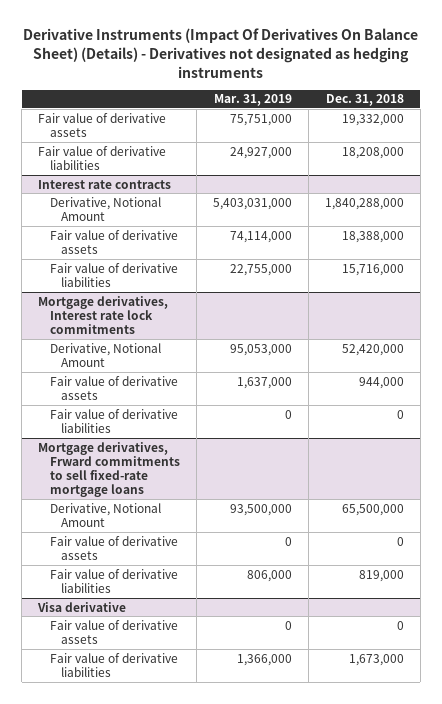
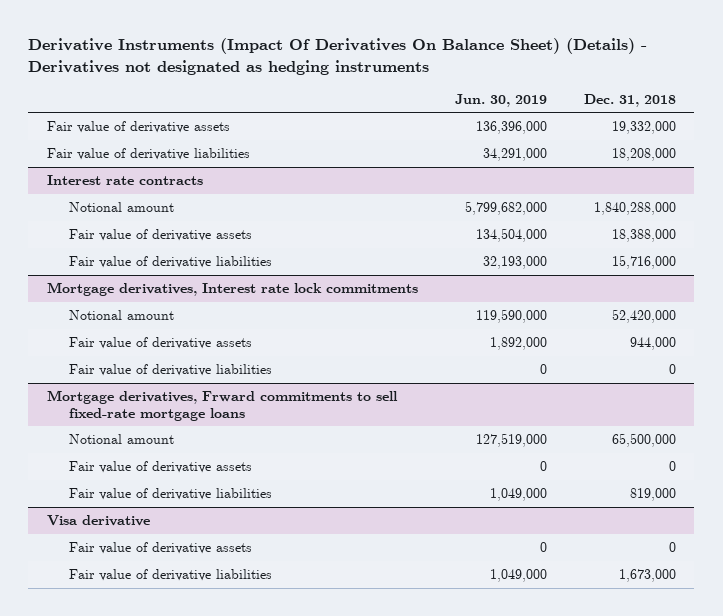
[213,94,292,107] Mar. 31, 2019 -> none
none -> [454,93,547,107] Jun. 30, 2019
[49,196,161,221] Derivative, Notional Amount -> [68,202,174,213] Notional amount
[49,342,161,367] Derivative, Notional Amount -> [68,310,174,321] Notional amount
[49,502,161,527] Derivative, Notional Amount -> [68,434,174,445] Notional amount

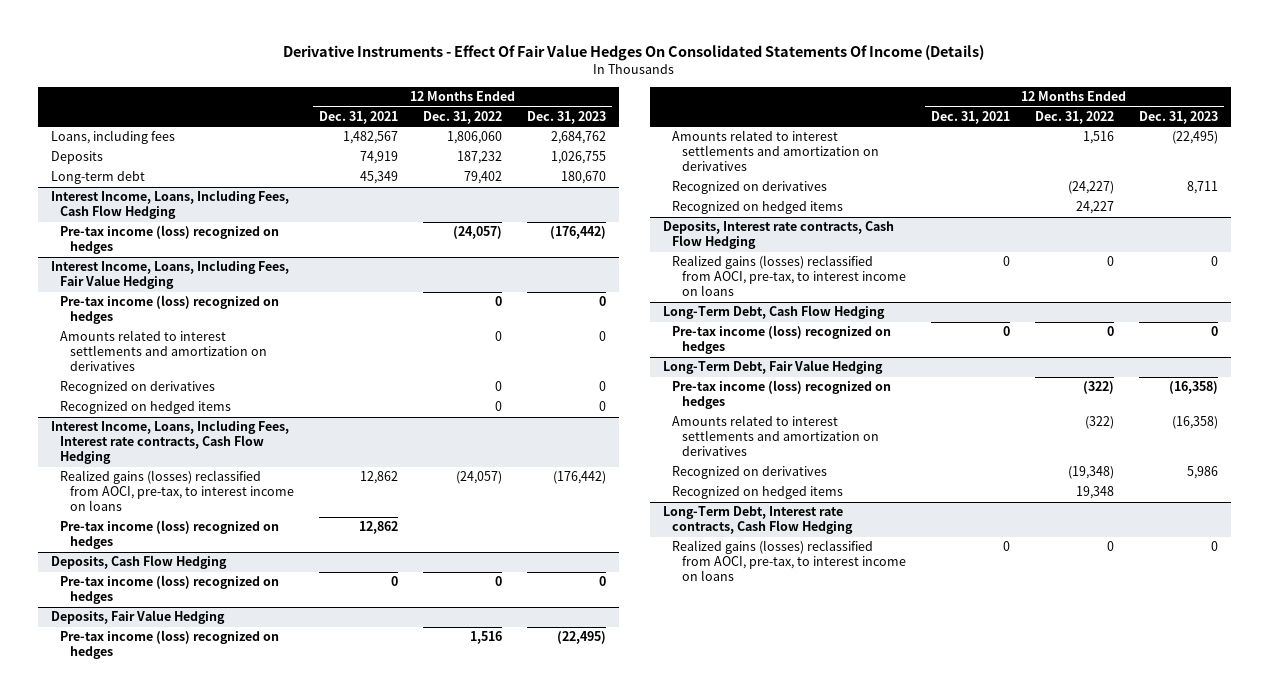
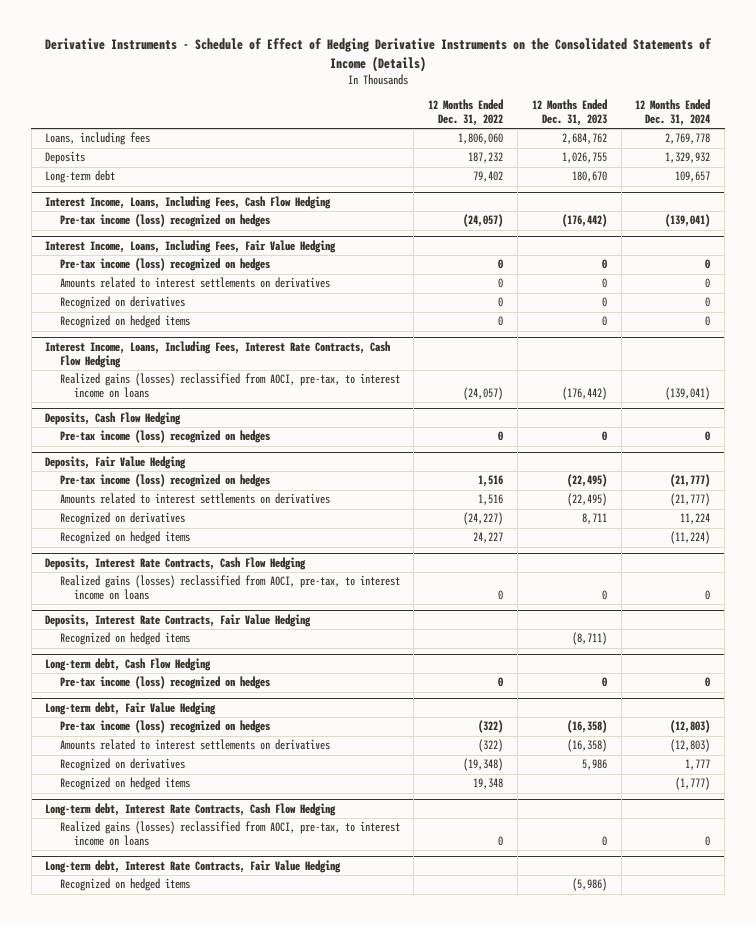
[283,45,985,62] Derivative Instruments - Effect Of Fair Value Hedges On Consolidated Statements Of Income (Details) -> [44,38,712,72] Derivative Instruments - Schedule of Effect of Hedging Derivative Instruments on the Consolidated Statements of Income (Details)
[318,110,398,124] Dec. 31, 2021 -> none
none -> [635,99,711,127] 12 Months Ended Dec. 31, 2024
[60,330,267,372] Amounts related to interest settlements and amortization on derivatives -> [59,277,330,289] Amounts related to interest settlements on derivatives
[50,420,289,465] Interest Income, Loans, Including Fees, Interest rate contracts, Cash Flow Hedging -> [45,341,391,369] Interest Income, Loans, Including Fees, Interest Rate Contracts, Cash Flow Hedging
[60,520,280,550] Pre-tax income (loss) recognized on hedges -> none
[672,130,879,172] Amounts related to interest settlements and amortization on derivatives -> [59,493,330,505] Amounts related to interest settlements on derivatives
[662,221,894,250] Deposits, Interest rate contracts, Cash Flow Hedging -> [45,557,307,571] Deposits, Interest Rate Contracts, Cash Flow Hedging
none -> [45,614,312,628] Deposits, Interest Rate Contracts, Fair Value Hedging
none -> [59,632,190,646] Recognized on hedged items
[662,305,885,320] Long-Term Debt, Cash Flow Hedging -> [45,658,212,672] Long-term debt, Cash Flow Hedging
[662,360,883,375] Long-Term Debt, Fair Value Hedging -> [45,702,217,716] Long-term debt, Fair Value Hedging
[672,415,879,457] Amounts related to interest settlements and amortization on derivatives -> [59,739,330,751] Amounts related to interest settlements on derivatives
[662,506,854,535] Long-Term Debt, Interest rate contracts, Cash Flow Hedging -> [45,803,337,817] Long-term debt, Interest Rate Contracts, Cash Flow Hedging
none -> [45,860,342,874] Long-term debt, Interest Rate Contracts, Fair Value Hedging
none -> [59,878,190,892] Recognized on hedged items

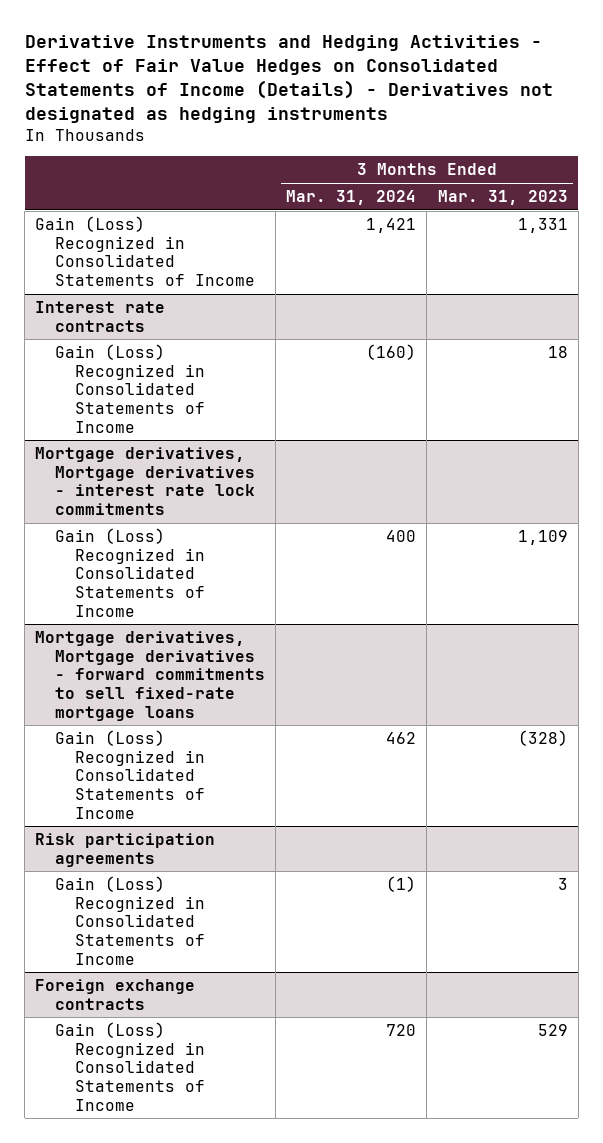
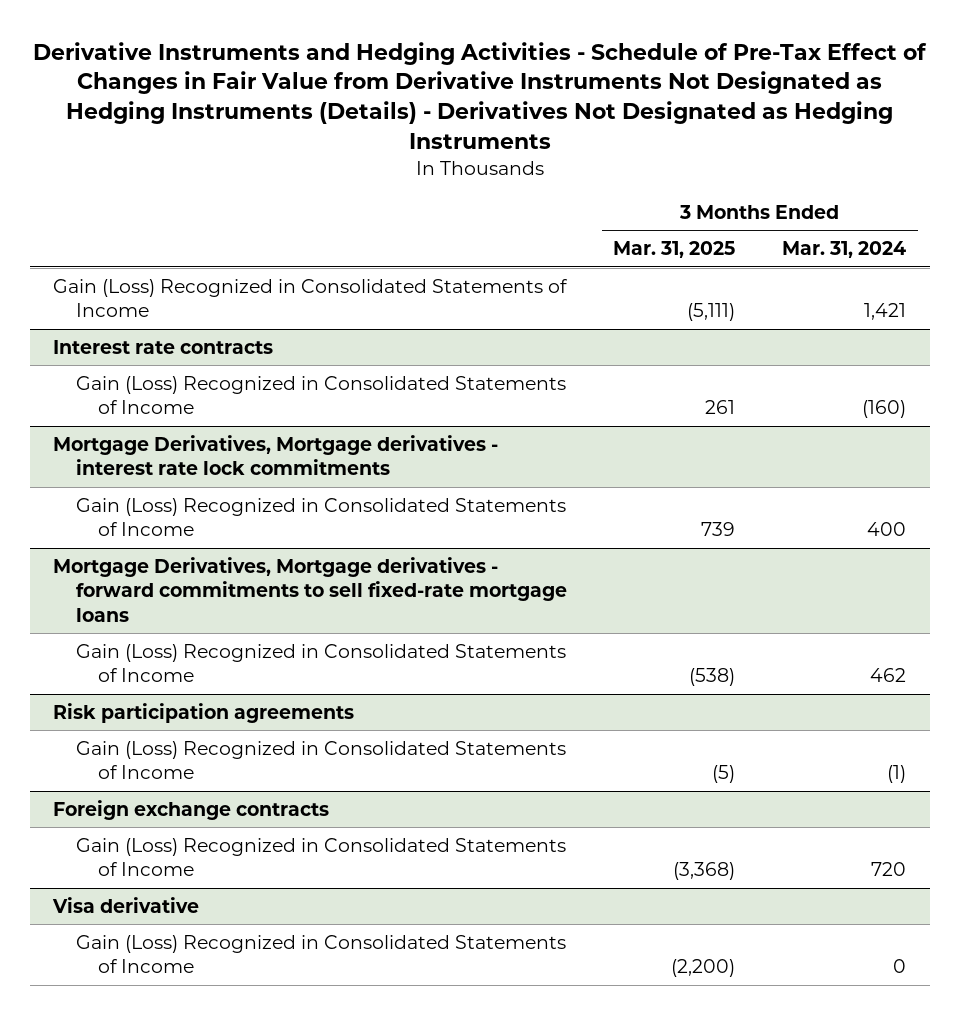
[24,35,553,124] Derivative Instruments and Hedging Activities - Effect of Fair Value Hedges on Consolidated Statements of Income (Details) - Derivatives not designated as hedging instruments -> [32,41,927,150] Derivative Instruments and Hedging Activities - Schedule of Pre-Tax Effect of Changes in Fair Value from Derivative Instruments Not Designated as Hedging Instruments (Details) - Derivatives Not Designated as Hedging Instruments
[437,189,568,205] Mar. 31, 2023 -> none
none -> [613,241,736,259] Mar. 31, 2025
[35,446,256,516] Mortgage derivatives, Mortgage derivatives - interest rate lock commitments -> [53,434,499,476] Mortgage Derivatives, Mortgage derivatives - interest rate lock commitments
[35,630,266,721] Mortgage derivatives, Mortgage derivatives - forward commitments to sell fixed-rate mortgage loans -> [53,556,567,622] Mortgage Derivatives, Mortgage derivatives - forward commitments to sell fixed-rate mortgage loans
none -> [52,896,200,913] Visa derivative
none -> [75,934,566,974] Gain (Loss) Recognized in Consolidated Statements of Income

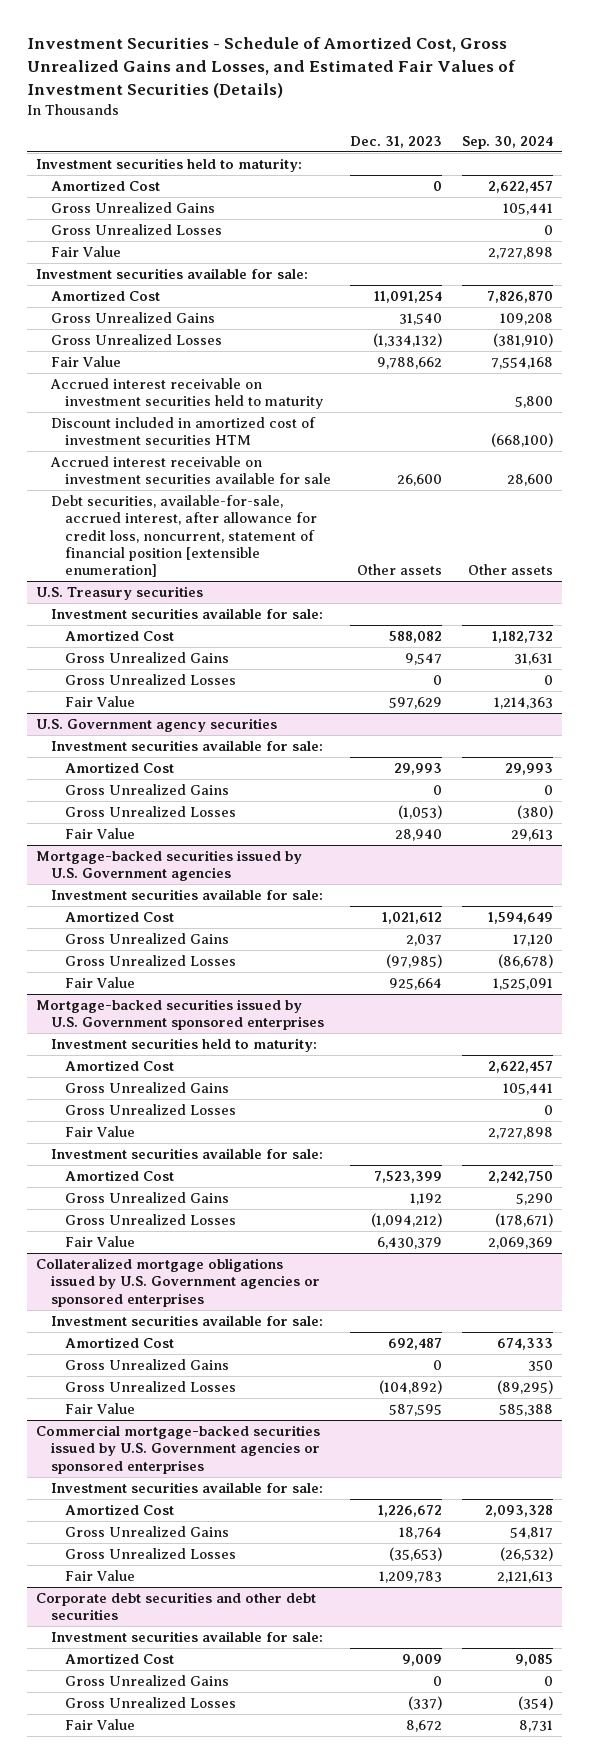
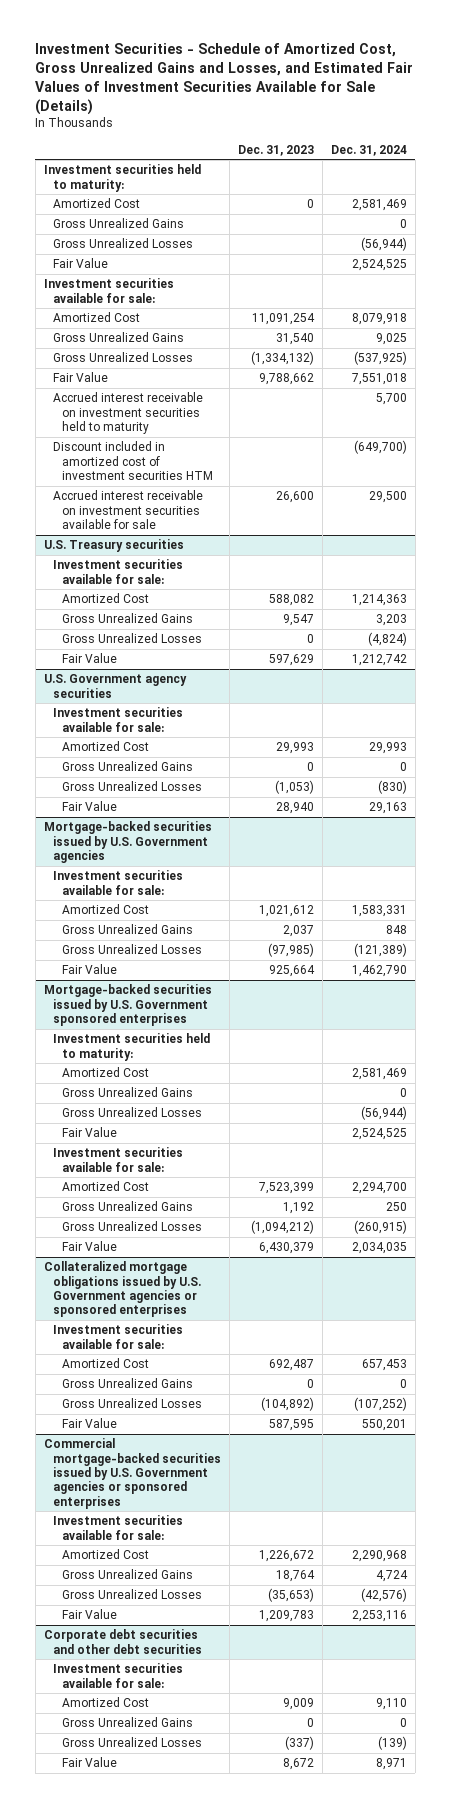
[26,37,516,99] Investment Securities - Schedule of Amortized Cost, Gross Unrealized Gains and Losses, and Estimated Fair Values of Investment Securities (Details) -> [35,43,414,115] Investment Securities - Schedule of Amortized Cost, Gross Unrealized Gains and Losses, and Estimated Fair Values of Investment Securities Available for Sale (Details)
[461,135,553,149] Sep. 30, 2024 -> none
none -> [330,144,407,156] Dec. 31, 2024
[50,495,318,577] Debt securities, available-for-sale, accrued interest, after allowance for credit loss, noncurrent, statement of financial position [extensible enumeration] -> none

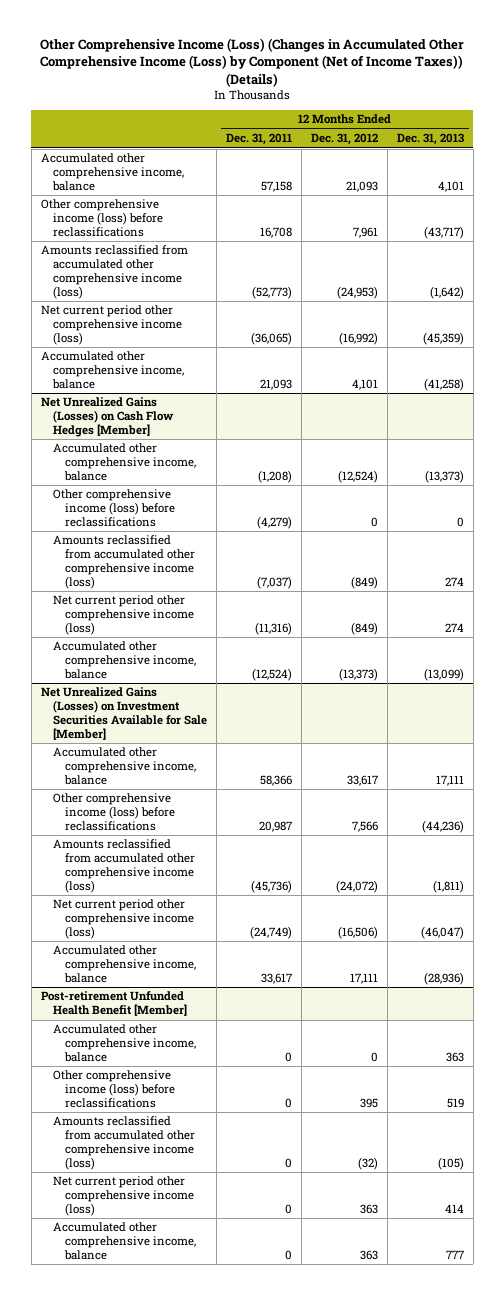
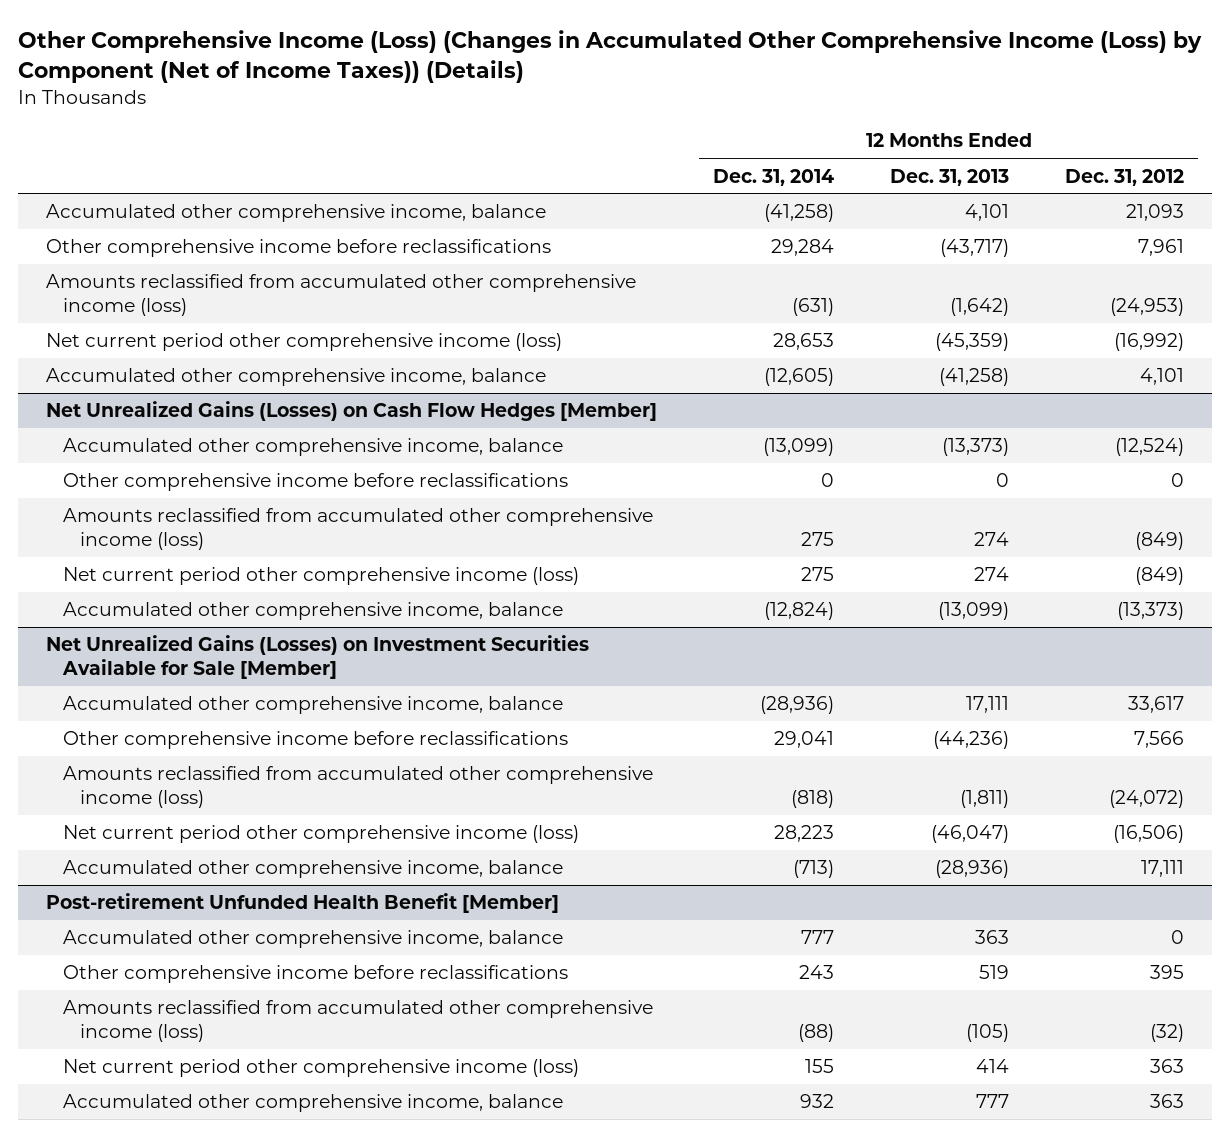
[225,133,292,146] Dec. 31, 2011 -> none
none -> [713,168,835,186] Dec. 31, 2014
[40,199,163,238] Other comprehensive income (loss) before reclassifications -> [46,239,552,258] Other comprehensive income before reclassifications
[52,489,176,528] Other comprehensive income (loss) before reclassifications -> [63,473,569,492] Other comprehensive income before reclassifications
[52,793,176,832] Other comprehensive income (loss) before reclassifications -> [63,731,569,750] Other comprehensive income before reclassifications
[52,1070,176,1109] Other comprehensive income (loss) before reclassifications -> [63,965,569,984] Other comprehensive income before reclassifications

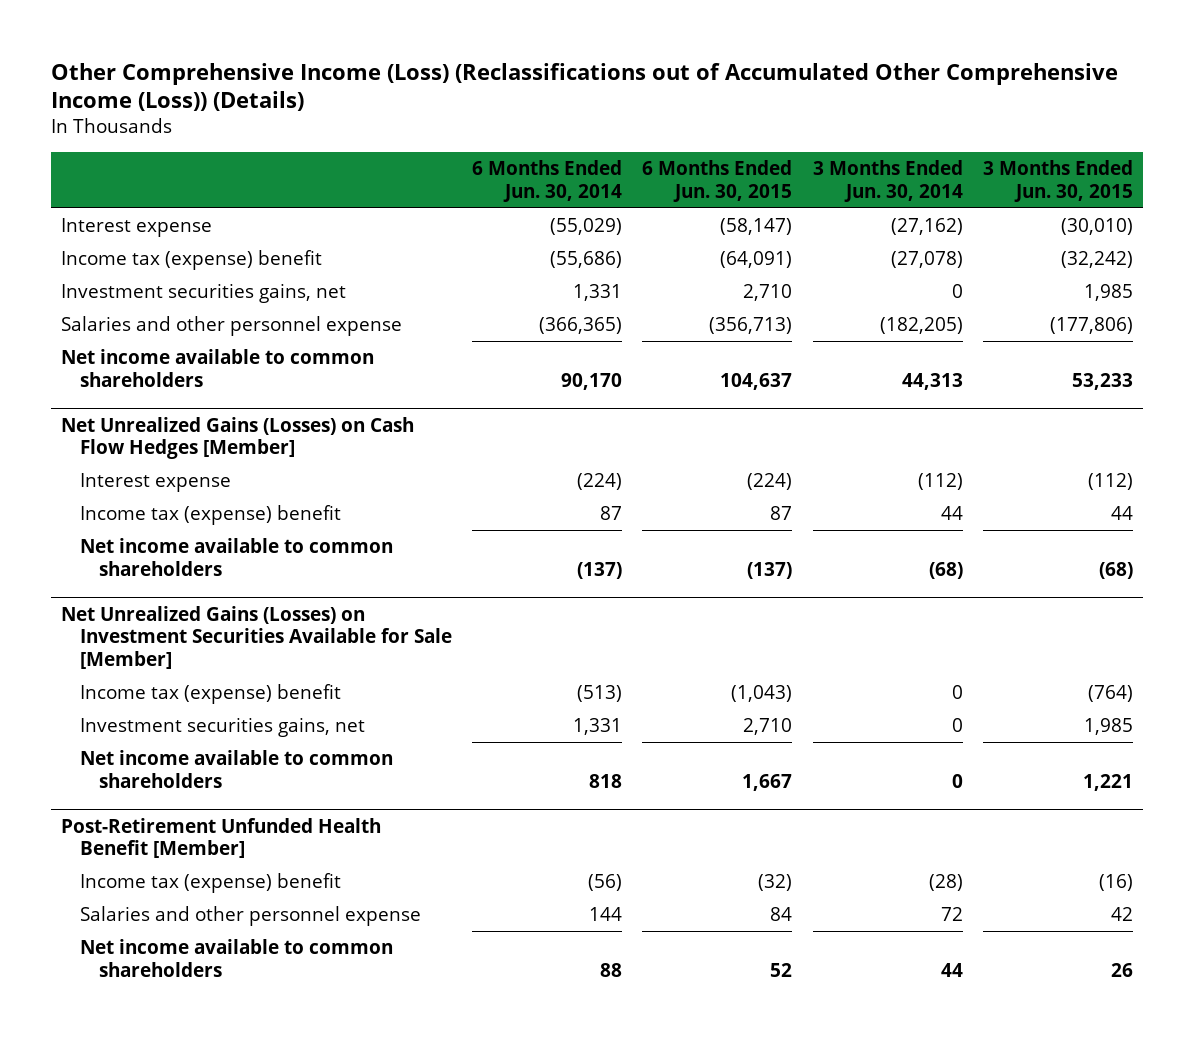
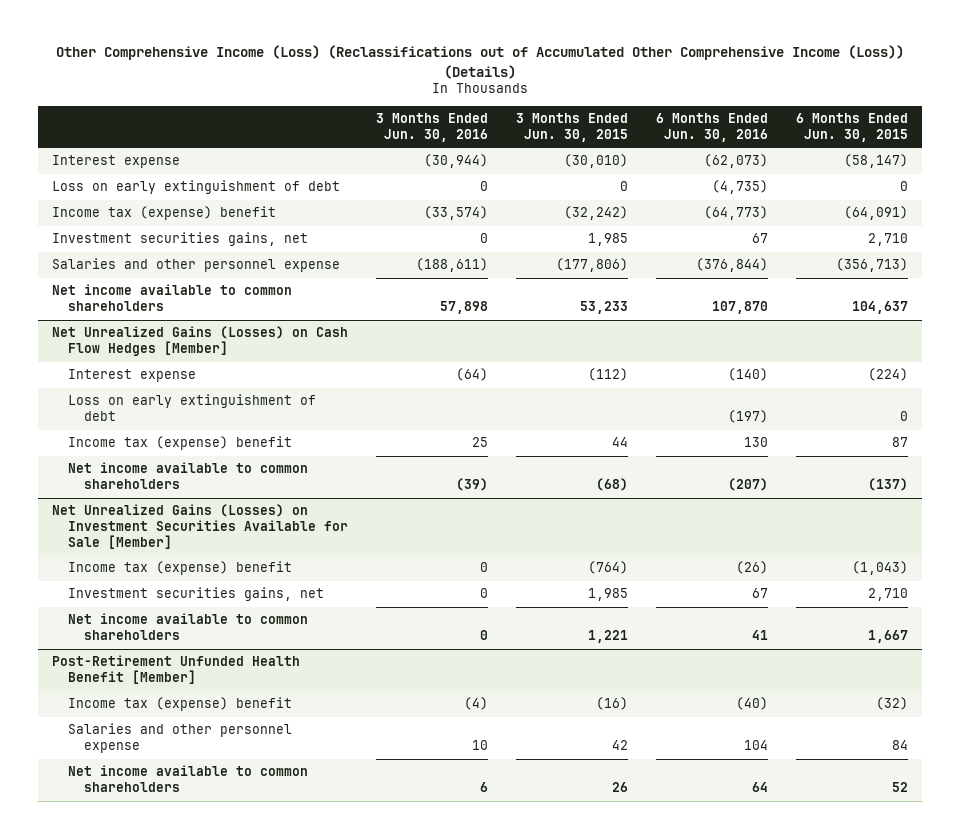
[472,160,623,202] 6 Months Ended Jun. 30, 2014 -> none
[812,160,963,202] 3 Months Ended Jun. 30, 2014 -> none
none -> [376,112,489,142] 3 Months Ended Jun. 30, 2016
none -> [656,112,769,142] 6 Months Ended Jun. 30, 2016
none -> [52,180,341,195] Loss on early extinguishment of debt
none -> [68,394,317,422] Loss on early extinguishment of debt

